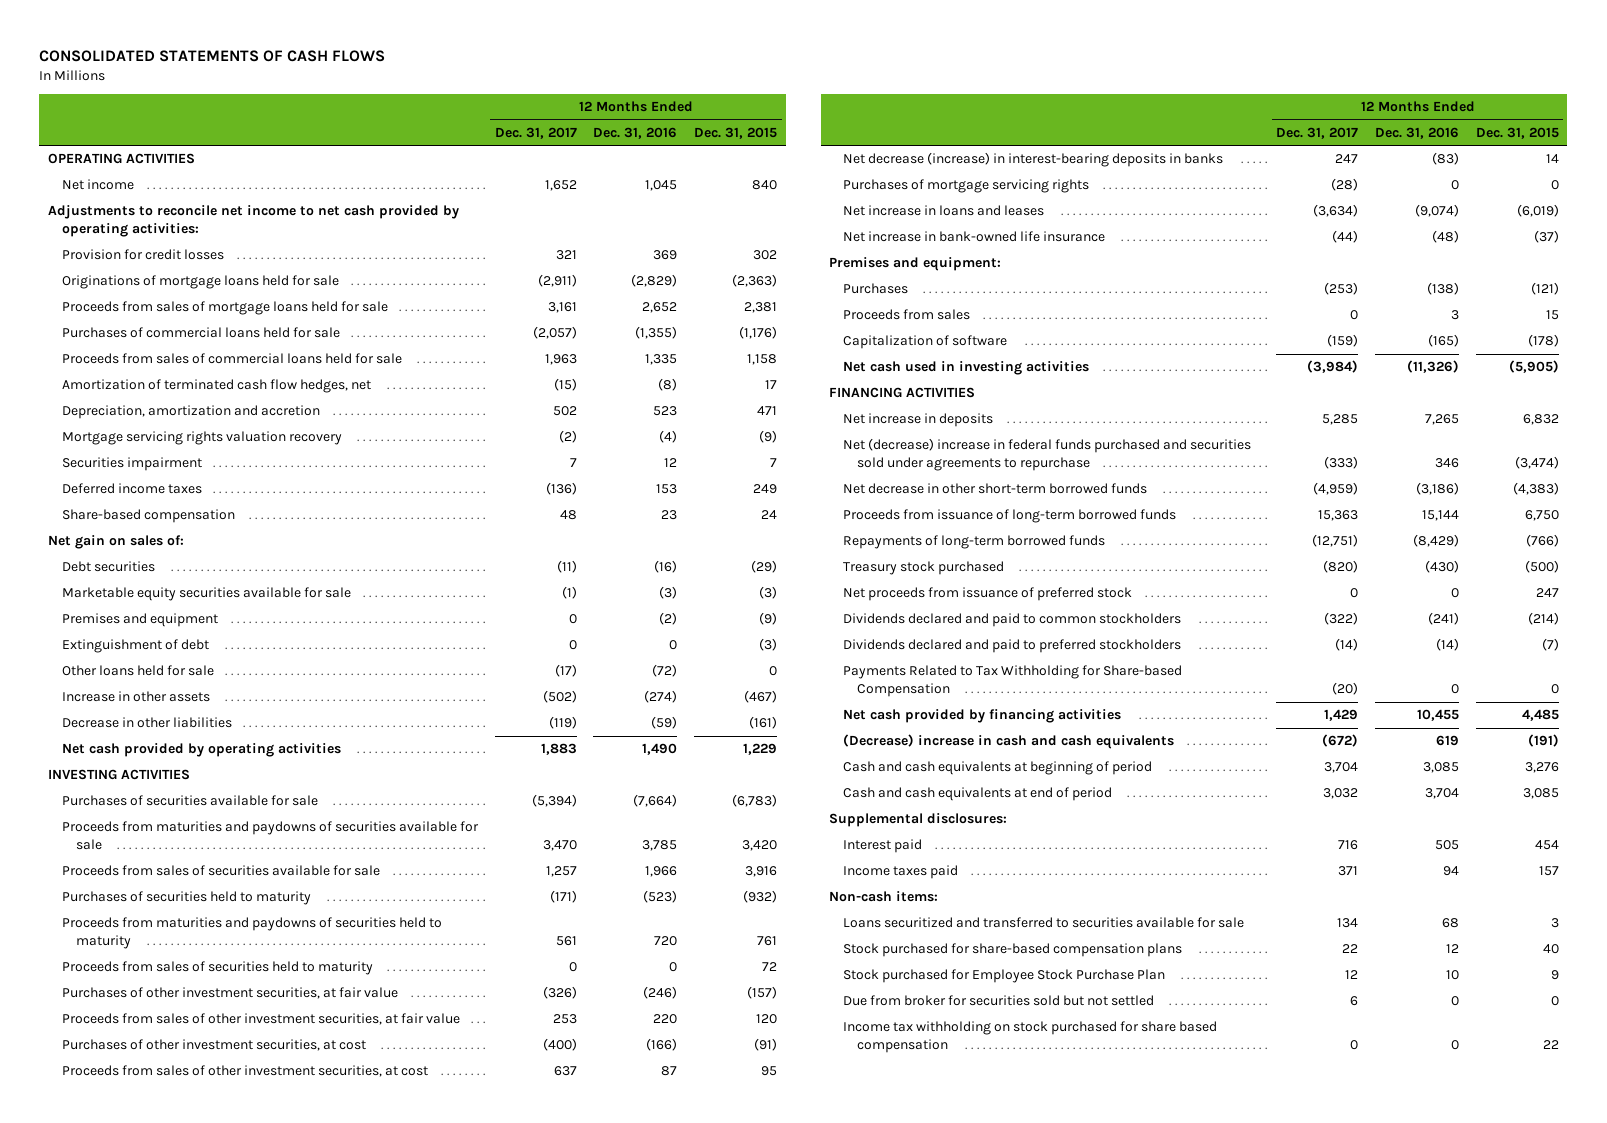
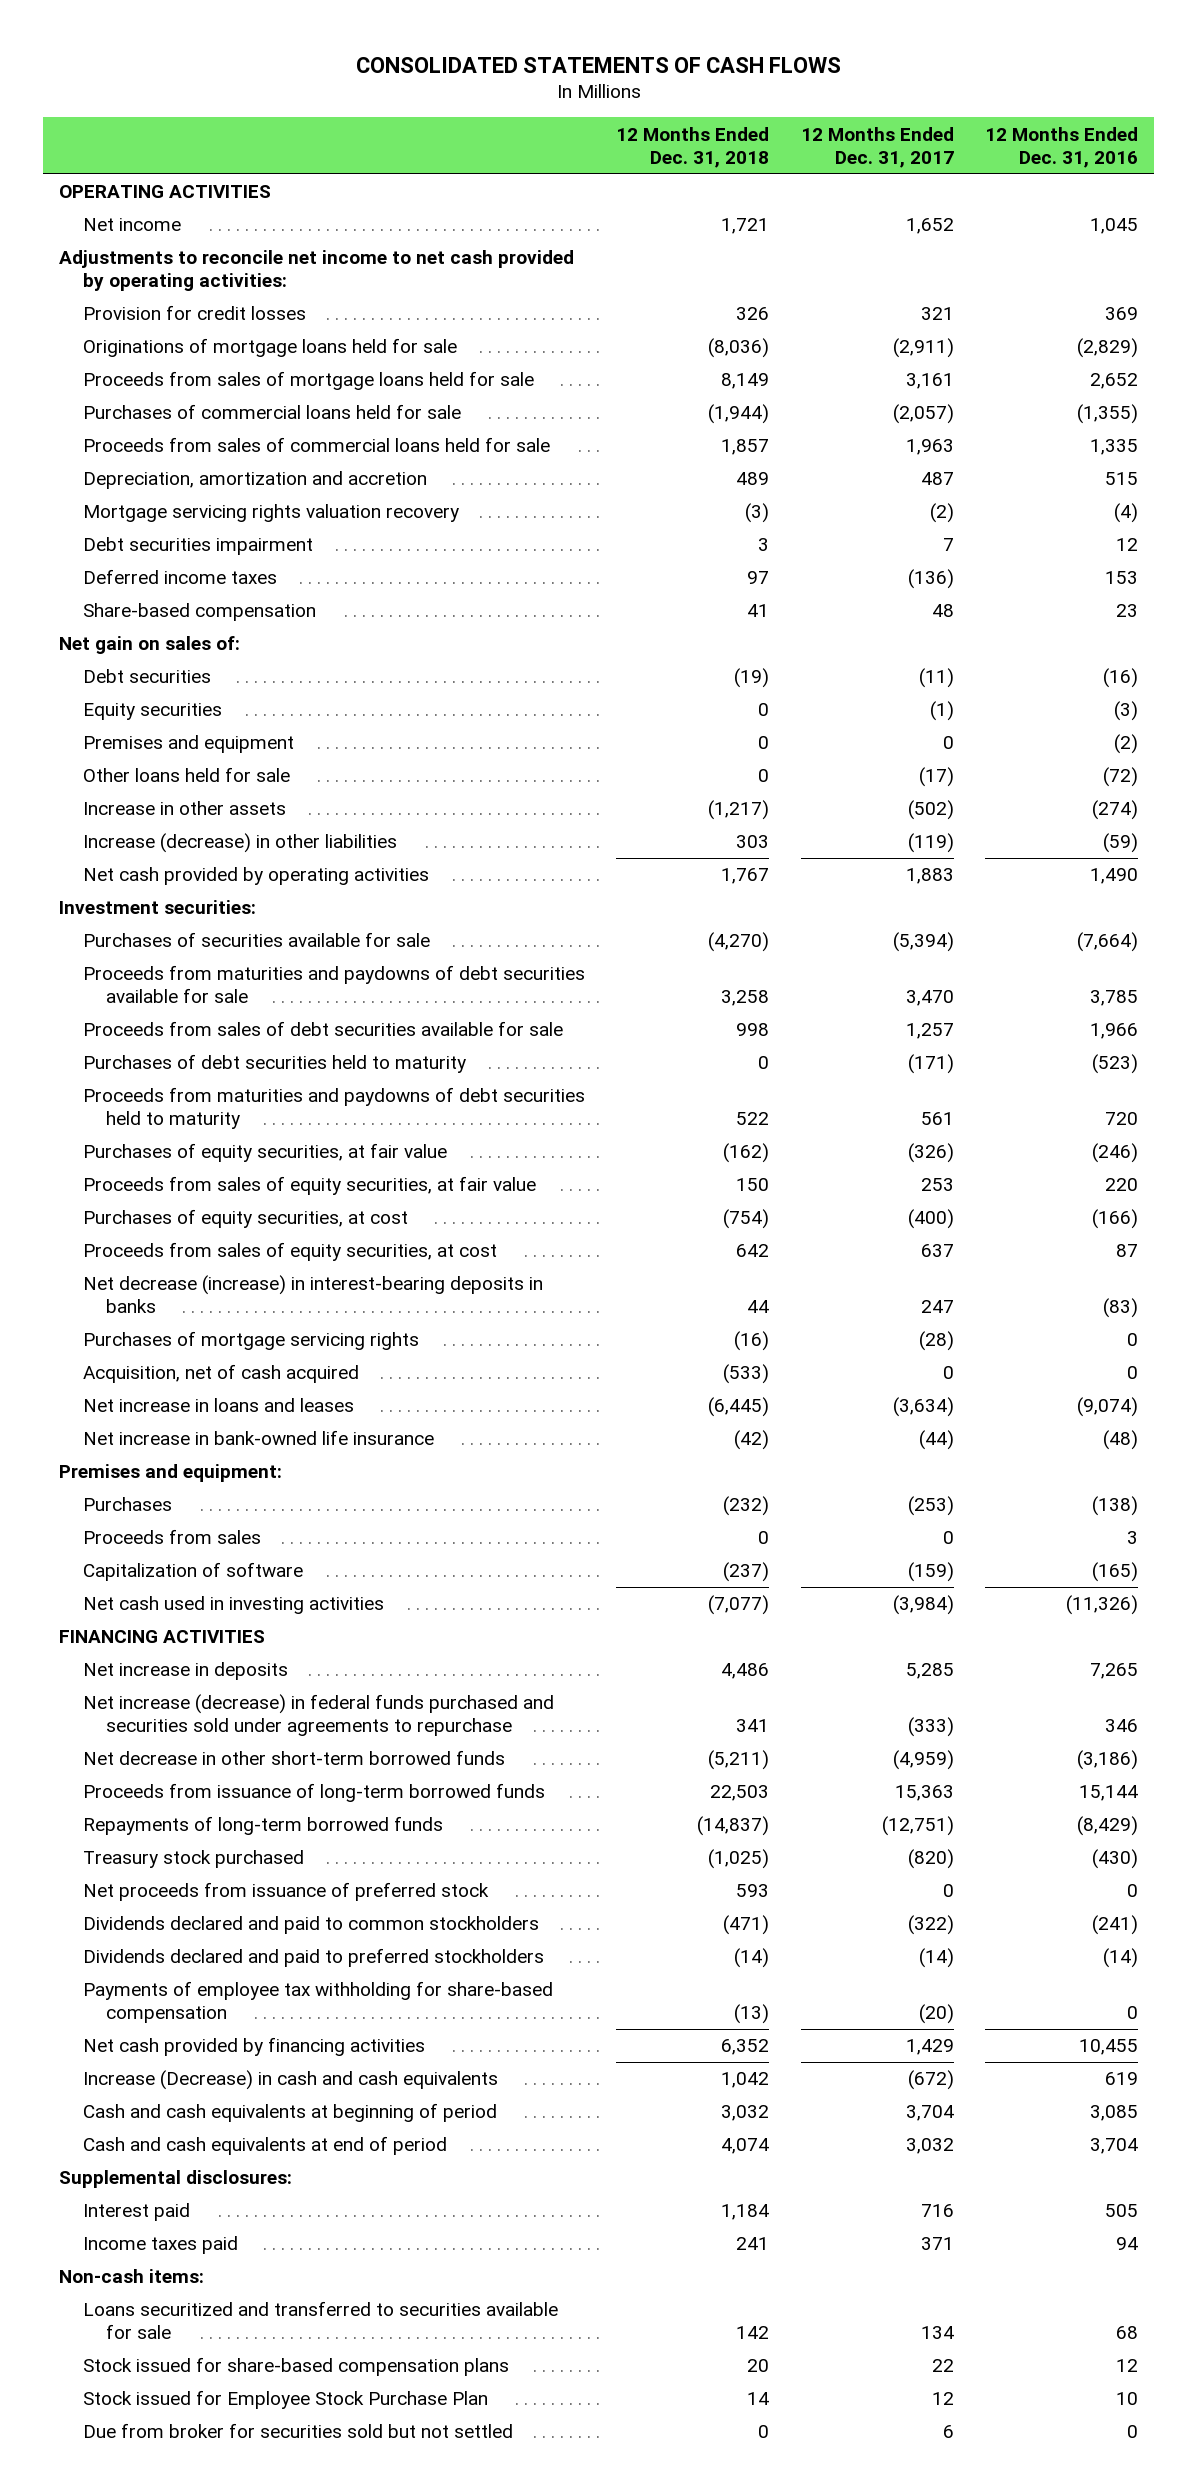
[694,127,778,140] Dec. 31, 2015 -> none
none -> [616,126,770,168] 12 Months Ended Dec. 31, 2018
[61,379,371,394] Amortization of terminated cash flow hedges, net -> none
[552,406,577,417] 502 -> [920,472,954,486] 487
[653,406,678,417] 523 -> [1105,472,1139,486] 515
[61,457,202,472] Securities impairment -> [82,537,313,556] Debt securities impairment
[61,587,351,602] Marketable equity securities available for sale -> none
none -> [82,703,222,721] Equity securities
[61,639,209,654] Extinguishment of debt -> none
[61,717,232,729] Decrease in other liabilities -> [82,833,397,854] Increase (decrease) in other liabilities
[47,769,190,781] INVESTING ACTIVITIES -> none
none -> [59,900,257,915] Investment securities:
[61,961,373,976] Proceeds from sales of securities held to maturity -> none
[61,821,479,851] Proceeds from maturities and paydowns of securities available for sale -> [82,965,585,1004] Proceeds from maturities and paydowns of debt securities available for sale
[61,865,380,877] Proceeds from sales of securities available for sale -> [82,1021,563,1037] Proceeds from sales of debt securities available for sale
[61,891,311,906] Purchases of securities held to maturity -> [82,1054,466,1074] Purchases of debt securities held to maturity
[61,917,442,950] Proceeds from maturities and paydowns of securities held to maturity -> [82,1087,585,1130] Proceeds from maturities and paydowns of debt securities held to maturity
[61,987,398,1000] Purchases of other investment securities, at fair value -> [82,1143,447,1163] Purchases of equity securities, at fair value
[61,1013,460,1026] Proceeds from sales of other investment securities, at fair value -> [82,1176,536,1196] Proceeds from sales of equity securities, at fair value
[61,1039,366,1052] Purchases of other investment securities, at cost -> [82,1209,408,1229] Purchases of equity securities, at cost
[61,1065,428,1078] Proceeds from sales of other investment securities, at cost -> [82,1242,497,1262] Proceeds from sales of equity securities, at cost
none -> [82,1364,359,1384] Acquisition, net of cash acquired
[843,438,1252,472] Net (decrease) increase in federal funds purchased and securities sold under agreements to repurchase -> [82,1694,554,1737] Net increase (decrease) in federal funds purchased and securities sold under agreements to repurchase
[843,665,1183,698] Payments Related to Tax Withholding for Share-based Compensation -> [82,1981,553,2024] Payments of employee tax withholding for share-based compensation
[843,734,1175,750] (Decrease) increase in cash and cash equivalents -> [82,2070,498,2091] Increase (Decrease) in cash and cash equivalents
[843,943,1183,958] Stock purchased for share-based compensation plans -> [82,2357,509,2377] Stock issued for share-based compensation plans
[843,969,1166,984] Stock purchased for Employee Stock Purchase Plan -> [82,2390,488,2410] Stock issued for Employee Stock Purchase Plan
[843,1021,1218,1054] Income tax withholding on stock purchased for share based compensation -> none

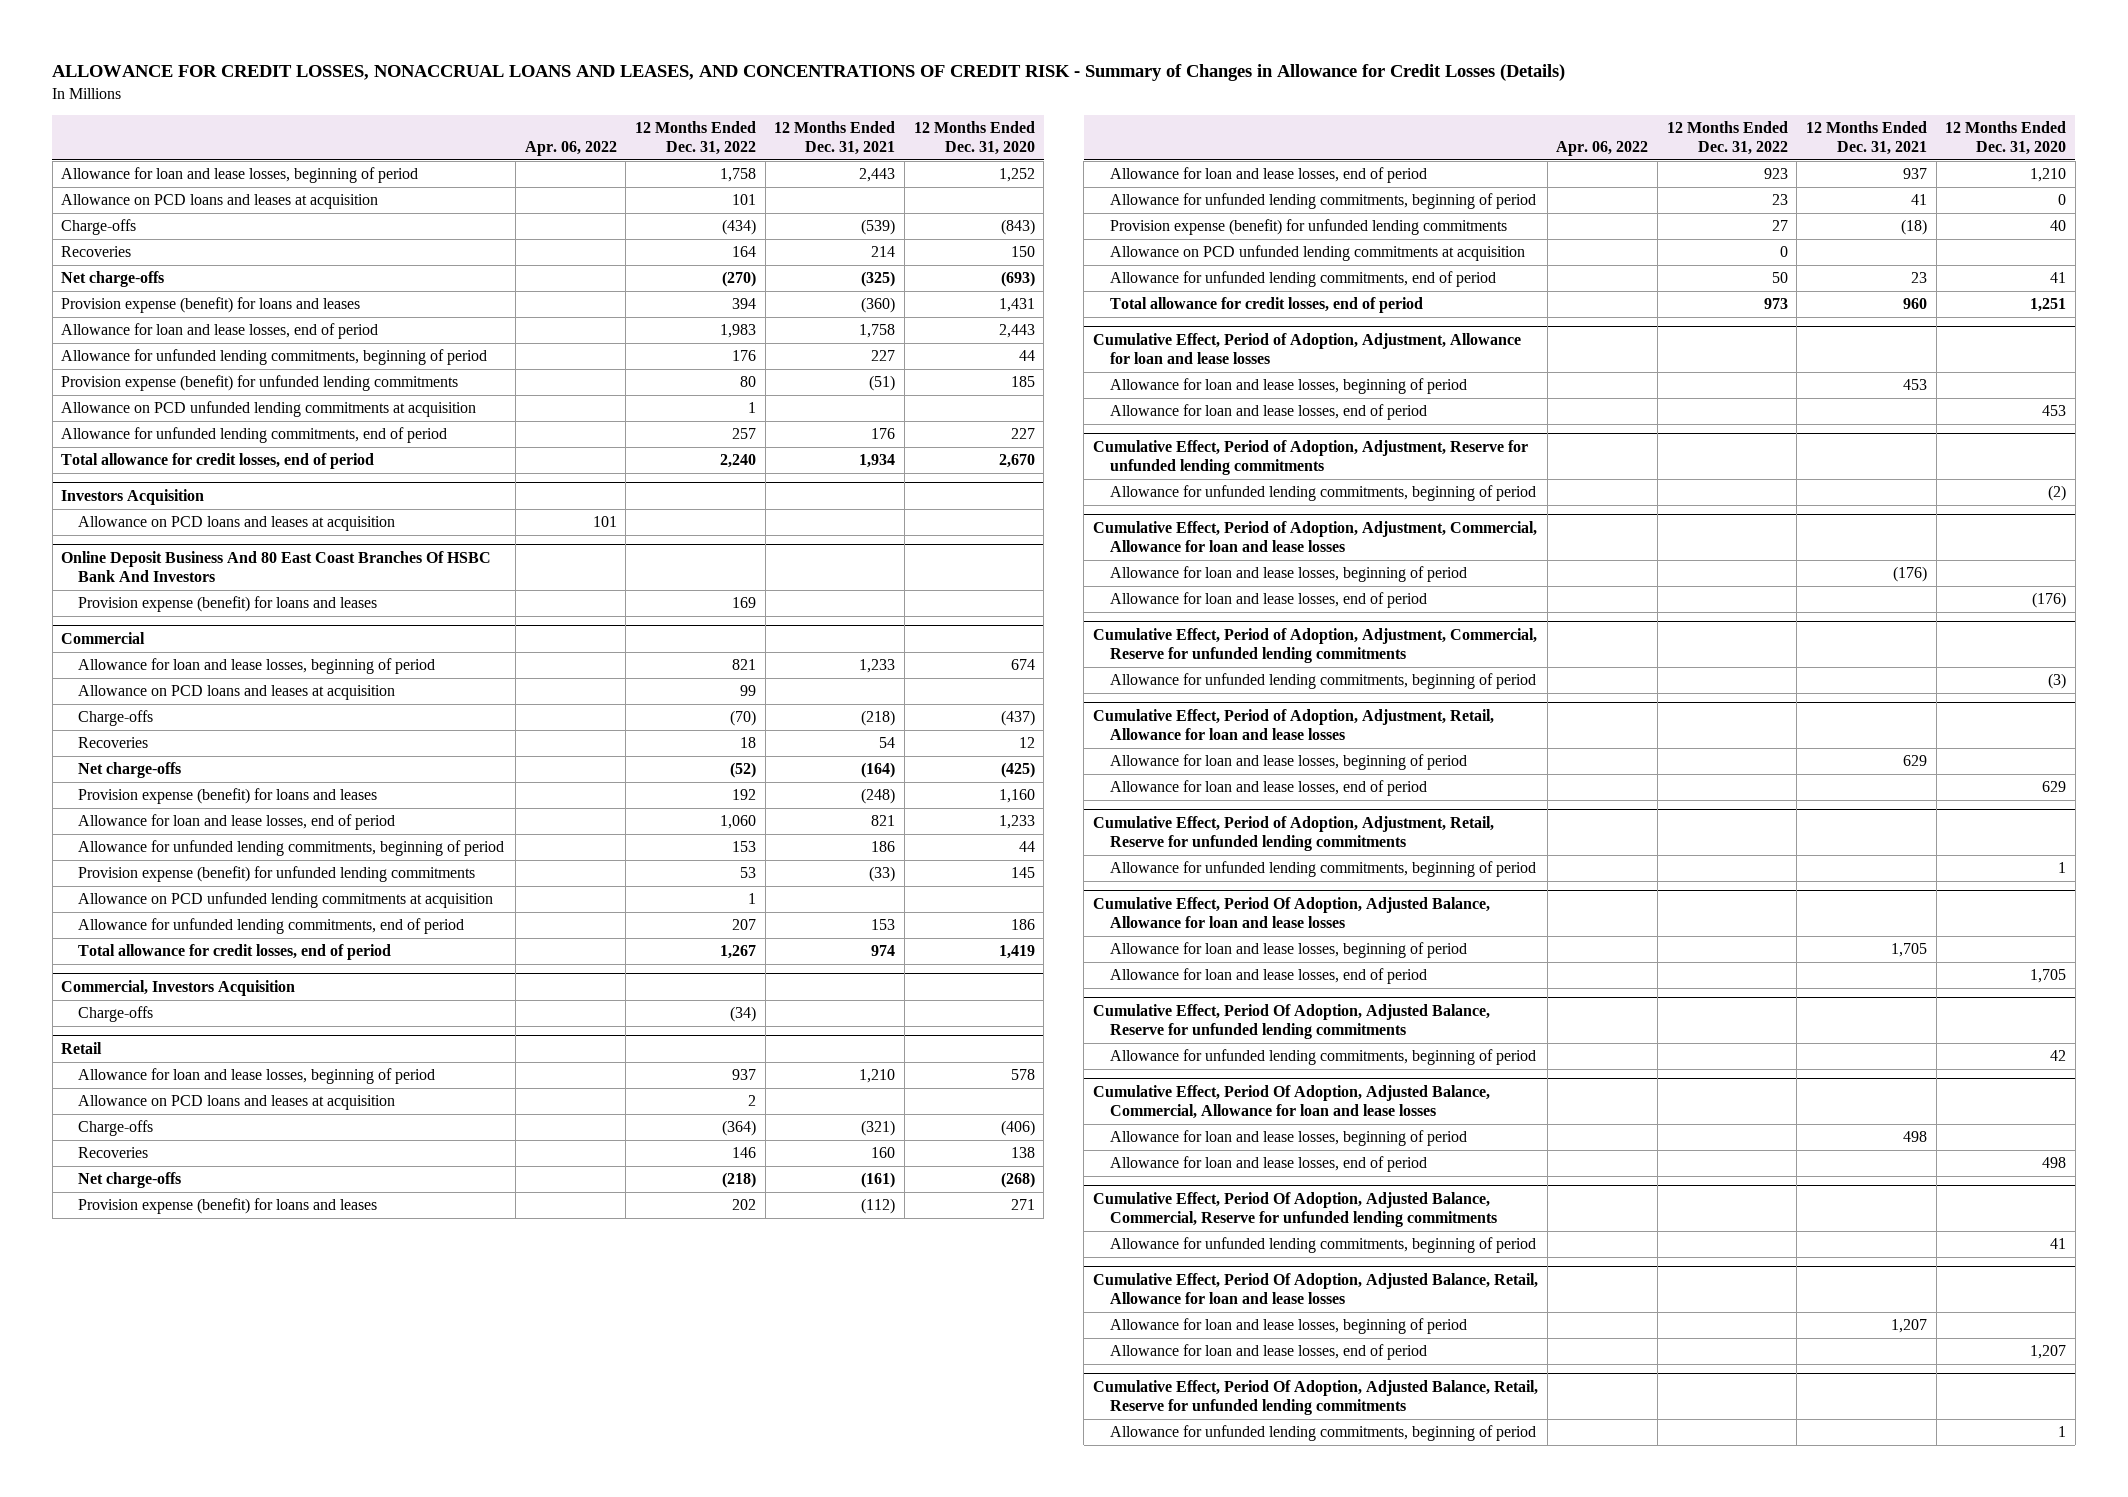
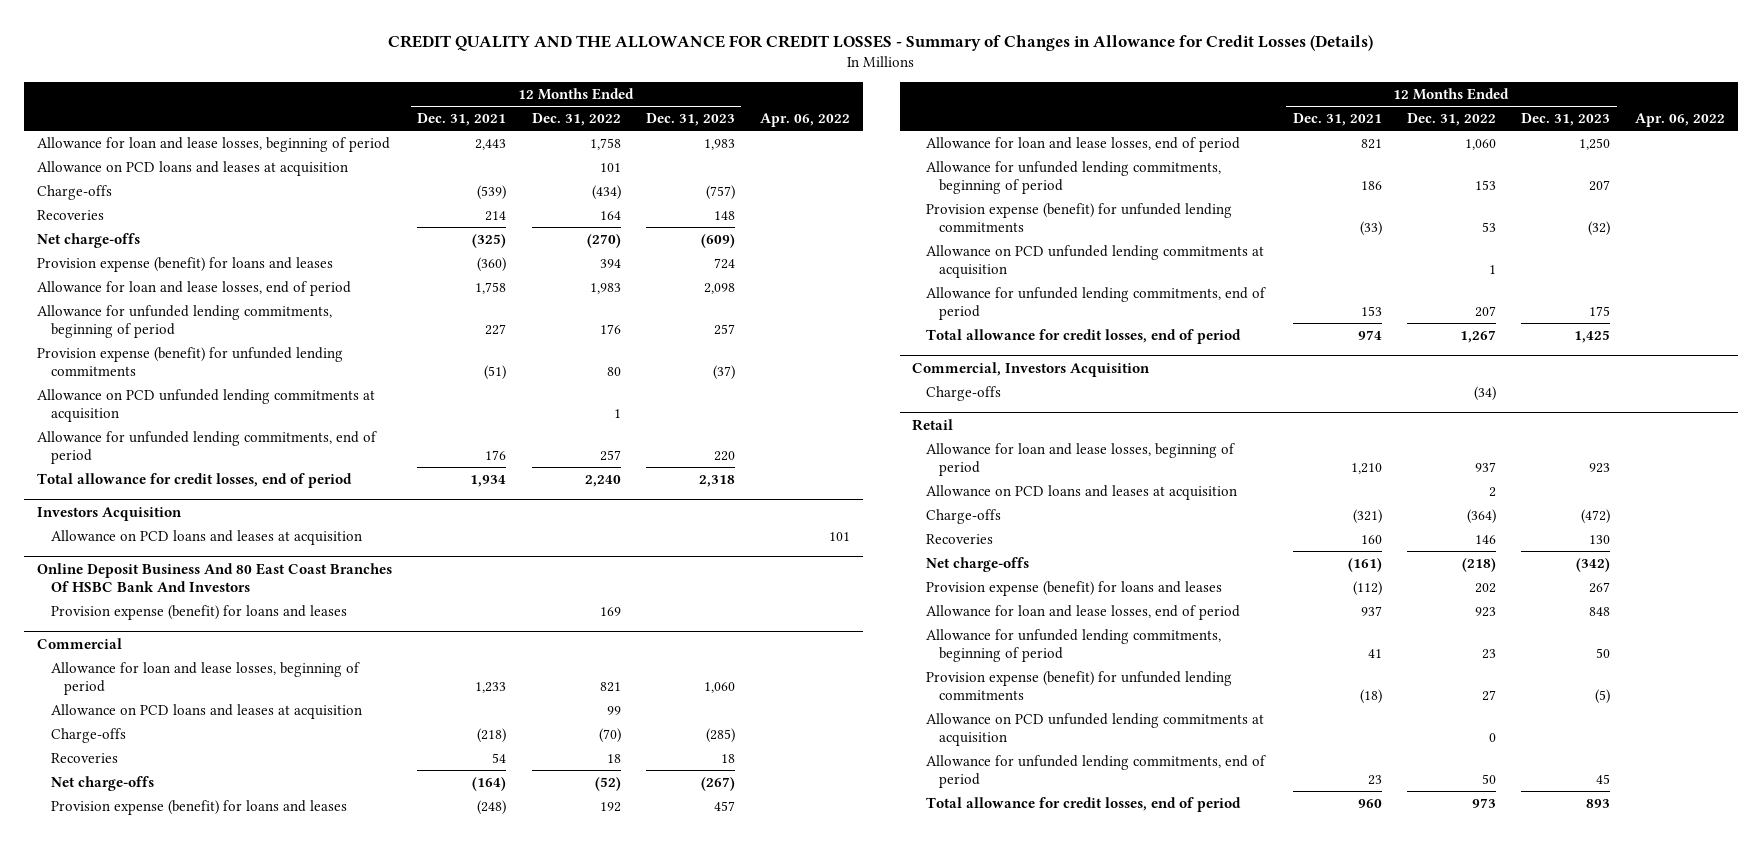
[52,63,1566,81] ALLOWANCE FOR CREDIT LOSSES, NONACCRUAL LOANS AND LEASES, AND CONCENTRATIONS OF CREDIT RISK - Summary of Changes in Allowance for Credit Losses (Details) -> [388,35,1374,52] CREDIT QUALITY AND THE ALLOWANCE FOR CREDIT LOSSES - Summary of Changes in Allowance for Credit Losses (Details)
[913,120,1035,155] 12 Months Ended Dec. 31, 2020 -> none
none -> [645,113,735,127] Dec. 31, 2023
[1092,332,1521,364] Cumulative Effect, Period of Adoption, Adjustment, Allowance for loan and lease losses -> none
[1110,378,1468,395] Allowance for loan and lease losses, beginning of period -> none
[1110,404,1428,421] Allowance for loan and lease losses, end of period -> none
[1092,439,1528,475] Cumulative Effect, Period of Adoption, Adjustment, Reserve for unfunded lending commitments -> none
[1110,485,1537,502] Allowance for unfunded lending commitments, beginning of period -> none
[1092,520,1537,552] Cumulative Effect, Period of Adoption, Adjustment, Commercial, Allowance for loan and lease losses -> none
[1110,566,1468,583] Allowance for loan and lease losses, beginning of period -> none
[1110,592,1428,609] Allowance for loan and lease losses, end of period -> none
[1092,627,1537,663] Cumulative Effect, Period of Adoption, Adjustment, Commercial, Reserve for unfunded lending commitments -> none
[1110,673,1537,690] Allowance for unfunded lending commitments, beginning of period -> none
[1092,708,1494,740] Cumulative Effect, Period of Adoption, Adjustment, Retail, Allowance for loan and lease losses -> none
[1110,754,1468,771] Allowance for loan and lease losses, beginning of period -> none
[1110,780,1428,797] Allowance for loan and lease losses, end of period -> none
[1092,815,1494,851] Cumulative Effect, Period of Adoption, Adjustment, Retail, Reserve for unfunded lending commitments -> none
[1110,861,1537,878] Allowance for unfunded lending commitments, beginning of period -> none
[1092,896,1490,928] Cumulative Effect, Period Of Adoption, Adjusted Balance, Allowance for loan and lease losses -> none
[1110,942,1468,959] Allowance for loan and lease losses, beginning of period -> none
[1110,968,1428,985] Allowance for loan and lease losses, end of period -> none
[1092,1003,1490,1039] Cumulative Effect, Period Of Adoption, Adjusted Balance, Reserve for unfunded lending commitments -> none
[1110,1049,1537,1066] Allowance for unfunded lending commitments, beginning of period -> none
[1092,1084,1490,1119] Cumulative Effect, Period Of Adoption, Adjusted Balance, Commercial, Allowance for loan and lease losses -> none
[1110,1130,1468,1147] Allowance for loan and lease losses, beginning of period -> none
[1110,1156,1428,1173] Allowance for loan and lease losses, end of period -> none
[1092,1191,1498,1227] Cumulative Effect, Period Of Adoption, Adjusted Balance, Commercial, Reserve for unfunded lending commitments -> none
[1110,1237,1537,1254] Allowance for unfunded lending commitments, beginning of period -> none
[1092,1272,1538,1304] Cumulative Effect, Period Of Adoption, Adjusted Balance, Retail, Allowance for loan and lease losses -> none
[1110,1318,1468,1335] Allowance for loan and lease losses, beginning of period -> none
[1110,1344,1428,1361] Allowance for loan and lease losses, end of period -> none
[1092,1379,1538,1415] Cumulative Effect, Period Of Adoption, Adjusted Balance, Retail, Reserve for unfunded lending commitments -> none
[1110,1425,1537,1442] Allowance for unfunded lending commitments, beginning of period -> none

